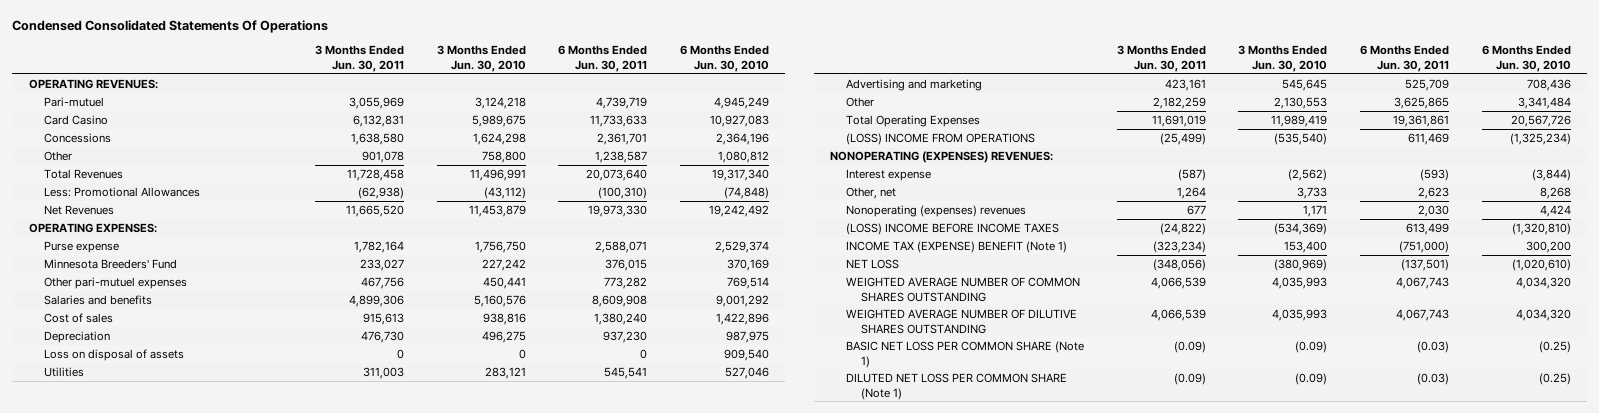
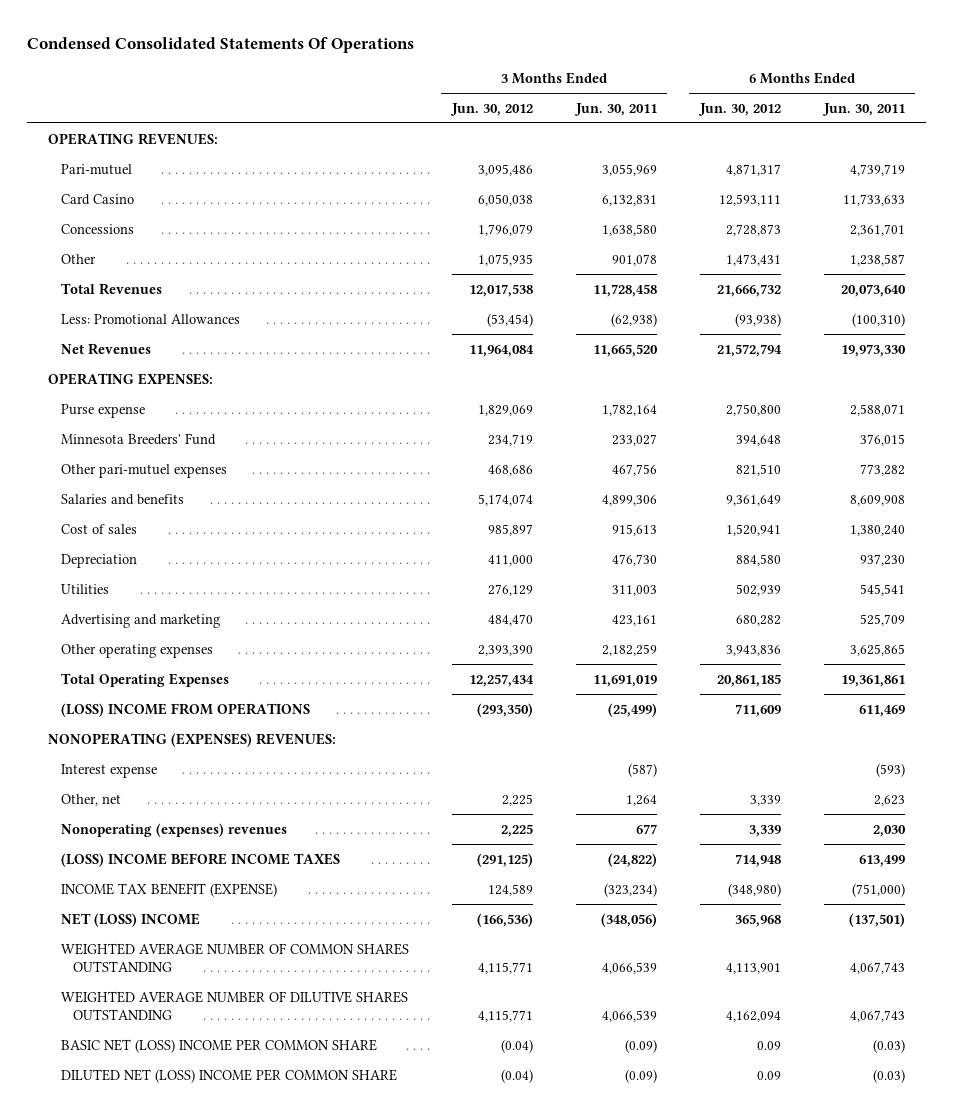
[436,45,526,72] 3 Months Ended Jun. 30, 2010 -> none
[680,45,770,72] 6 Months Ended Jun. 30, 2010 -> none
none -> [449,102,533,116] Jun. 30, 2012
none -> [697,102,781,116] Jun. 30, 2012
[44,348,185,361] Loss on disposal of assets -> none
[845,96,874,107] Other -> [60,643,213,658] Other operating expenses
[845,240,1067,253] INCOME TAX (EXPENSE) BENEFIT (Note 1) -> [60,882,277,897] INCOME TAX BENEFIT (EXPENSE)
[845,258,899,269] NET LOSS -> [60,912,200,927] NET (LOSS) INCOME
[845,340,1084,368] BASIC NET LOSS PER COMMON SHARE (Note 1) -> [60,1038,377,1053] BASIC NET (LOSS) INCOME PER COMMON SHARE
[845,372,1067,400] DILUTED NET LOSS PER COMMON SHARE (Note 1) -> [60,1068,397,1083] DILUTED NET (LOSS) INCOME PER COMMON SHARE

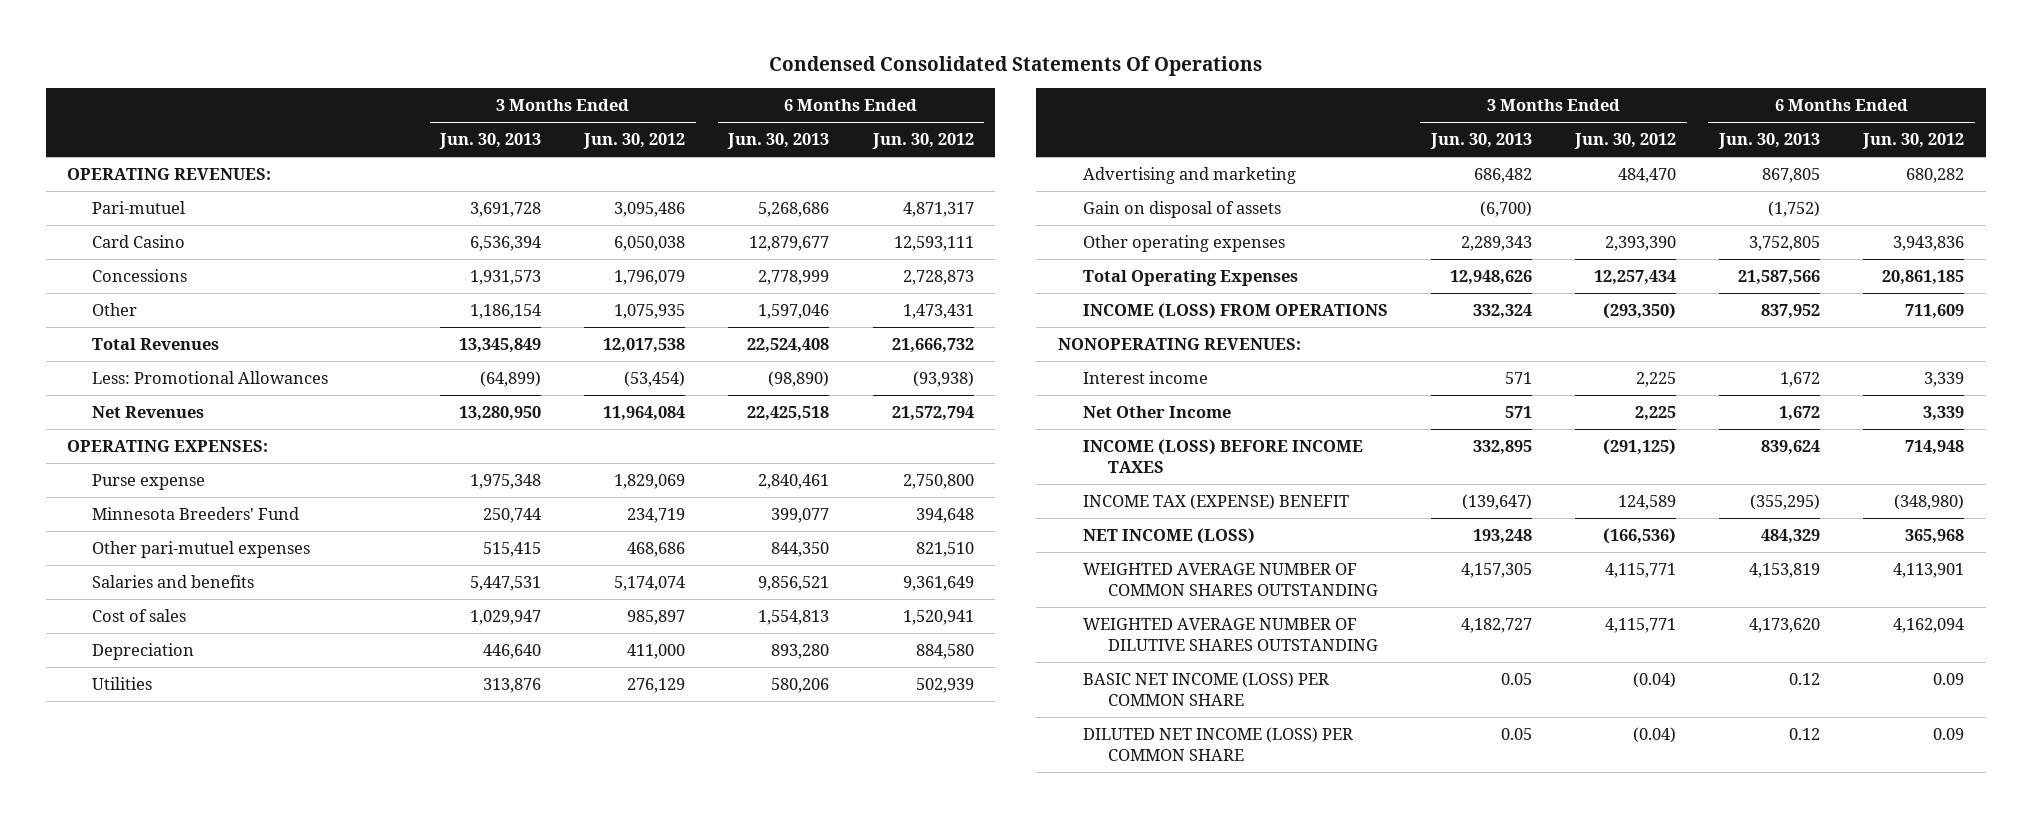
[573,102,657,116] Jun. 30, 2011 -> none
[821,102,905,116] Jun. 30, 2011 -> none
none -> [439,133,542,150] Jun. 30, 2013
none -> [727,133,830,150] Jun. 30, 2013
none -> [1082,201,1281,219] Gain on disposal of assets
[60,763,157,778] Interest expense -> none
[60,702,310,717] (LOSS) INCOME FROM OPERATIONS -> [1082,303,1388,320] INCOME (LOSS) FROM OPERATIONS
[48,732,337,747] NONOPERATING (EXPENSES) REVENUES: -> [1057,338,1301,351] NONOPERATING REVENUES:
[60,793,121,806] Other, net -> [1082,371,1208,385] Interest income
[60,822,287,837] Nonoperating (expenses) revenues -> [1082,406,1231,419] Net Other Income
[60,852,340,867] (LOSS) INCOME BEFORE INCOME TAXES -> [1082,439,1363,474] INCOME (LOSS) BEFORE INCOME TAXES
[60,882,277,897] INCOME TAX BENEFIT (EXPENSE) -> [1082,494,1349,511] INCOME TAX (EXPENSE) BENEFIT
[60,912,200,927] NET (LOSS) INCOME -> [1082,528,1255,545] NET INCOME (LOSS)
[60,1038,377,1053] BASIC NET (LOSS) INCOME PER COMMON SHARE -> [1082,672,1329,707] BASIC NET INCOME (LOSS) PER COMMON SHARE
[60,1068,397,1083] DILUTED NET (LOSS) INCOME PER COMMON SHARE -> [1082,727,1353,762] DILUTED NET INCOME (LOSS) PER COMMON SHARE

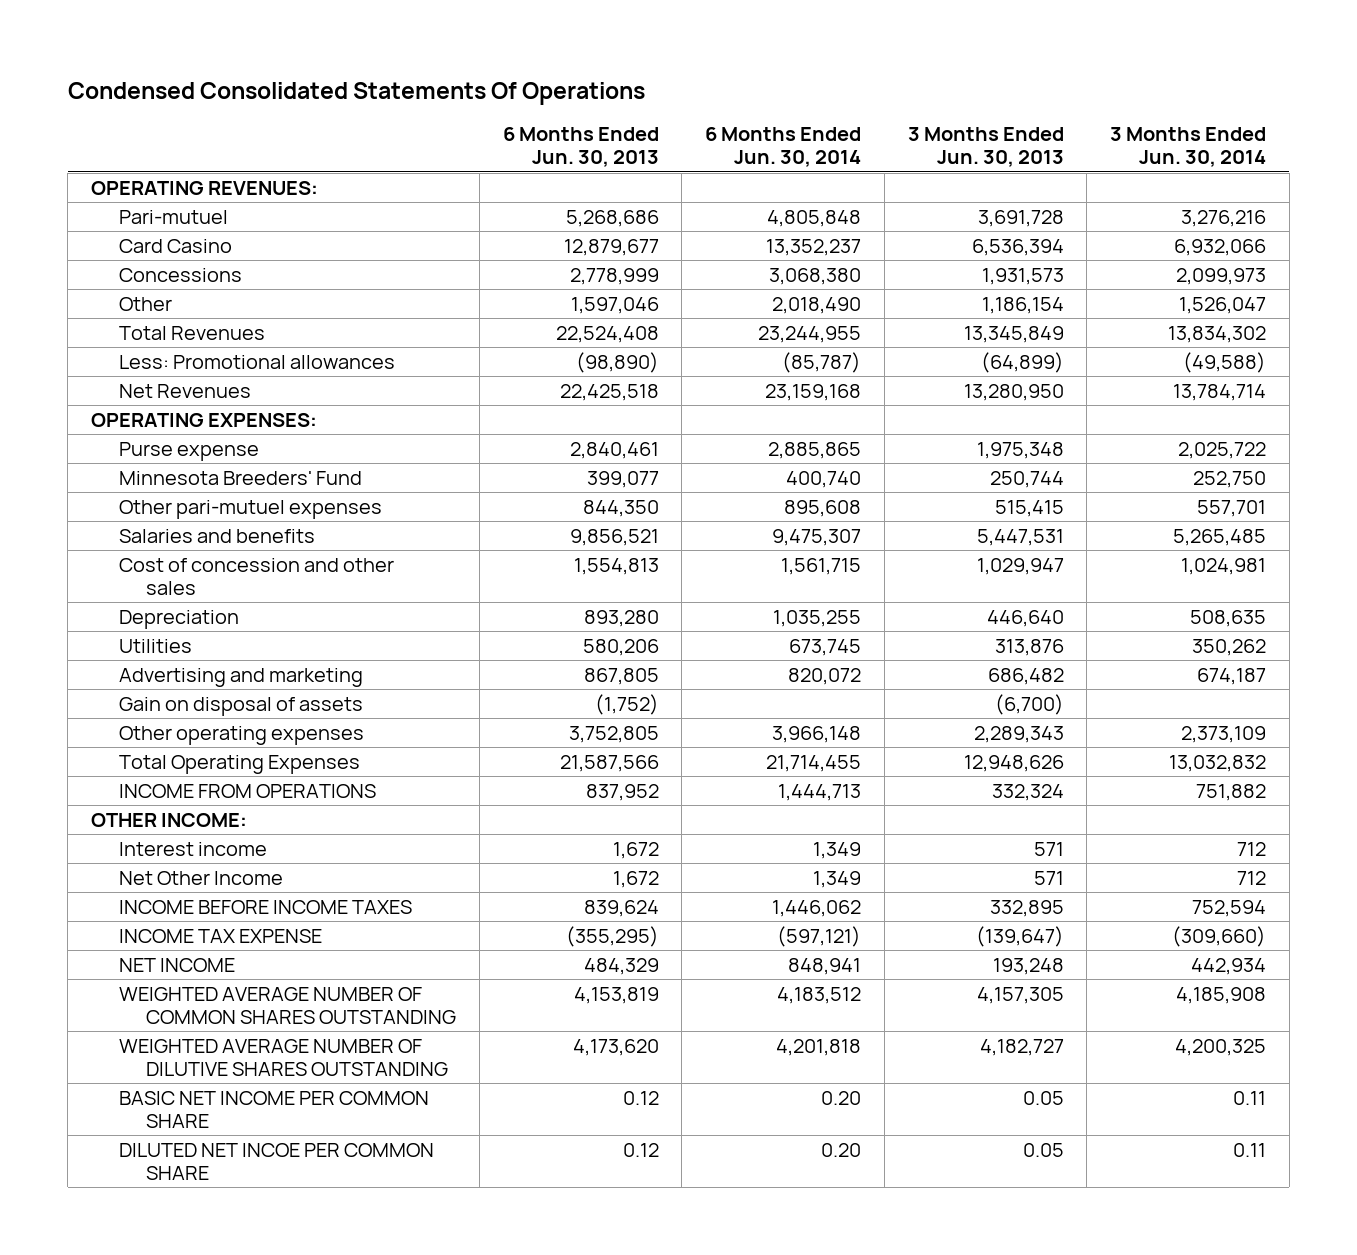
[583,133,686,150] Jun. 30, 2012 -> none
[871,133,974,150] Jun. 30, 2012 -> none
none -> [705,127,862,168] 6 Months Ended Jun. 30, 2014
none -> [1110,127,1267,168] 3 Months Ended Jun. 30, 2014
[92,371,329,385] Less: Promotional Allowances -> [118,354,395,369] Less: Promotional allowances
[92,609,187,623] Cost of sales -> [118,557,394,596] Cost of concession and other sales
[1082,303,1388,320] INCOME (LOSS) FROM OPERATIONS -> [118,783,376,798] INCOME FROM OPERATIONS
[1057,338,1301,351] NONOPERATING REVENUES: -> [91,812,248,827] OTHER INCOME:
[1082,439,1363,474] INCOME (LOSS) BEFORE INCOME TAXES -> [118,899,412,914] INCOME BEFORE INCOME TAXES
[1082,494,1349,511] INCOME TAX (EXPENSE) BENEFIT -> [118,928,322,943] INCOME TAX EXPENSE
[1082,528,1255,545] NET INCOME (LOSS) -> [118,957,235,972] NET INCOME
[1082,672,1329,707] BASIC NET INCOME (LOSS) PER COMMON SHARE -> [118,1090,429,1129] BASIC NET INCOME PER COMMON SHARE
[1082,727,1353,762] DILUTED NET INCOME (LOSS) PER COMMON SHARE -> [118,1142,434,1181] DILUTED NET INCOE PER COMMON SHARE

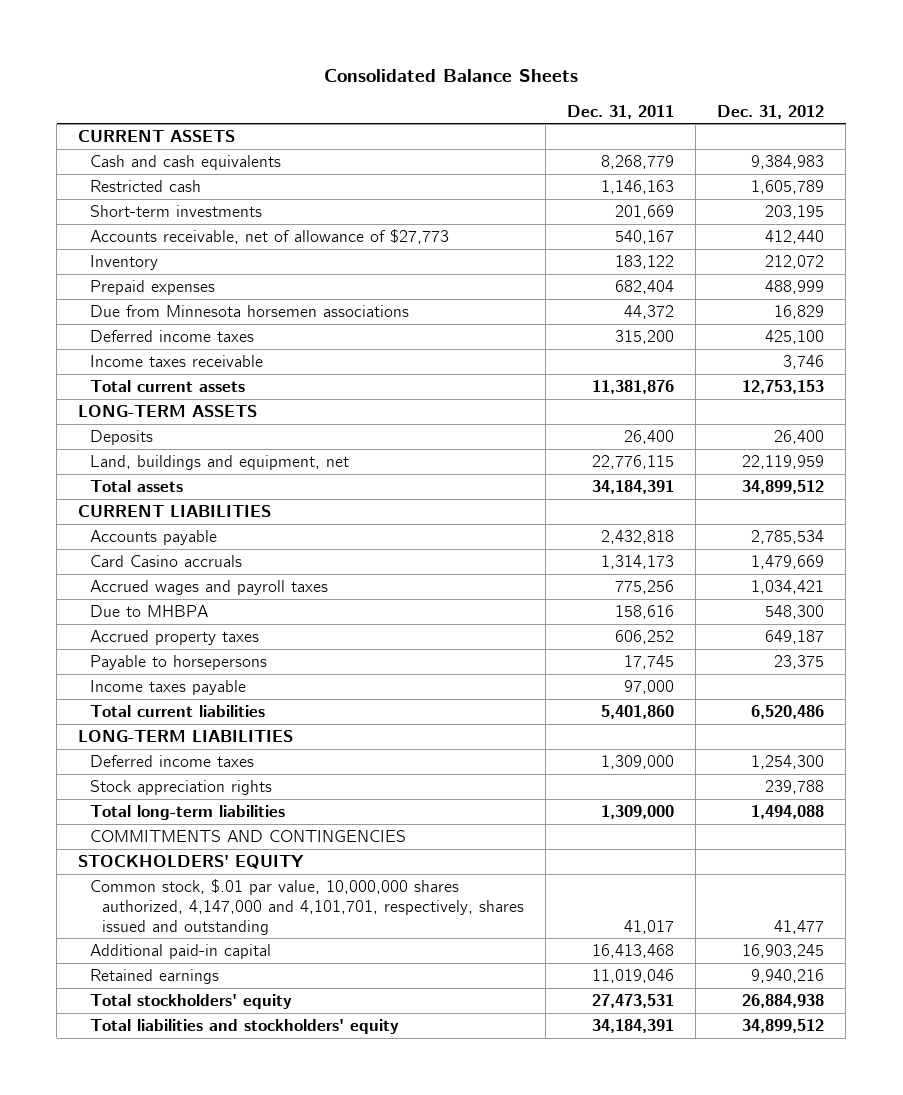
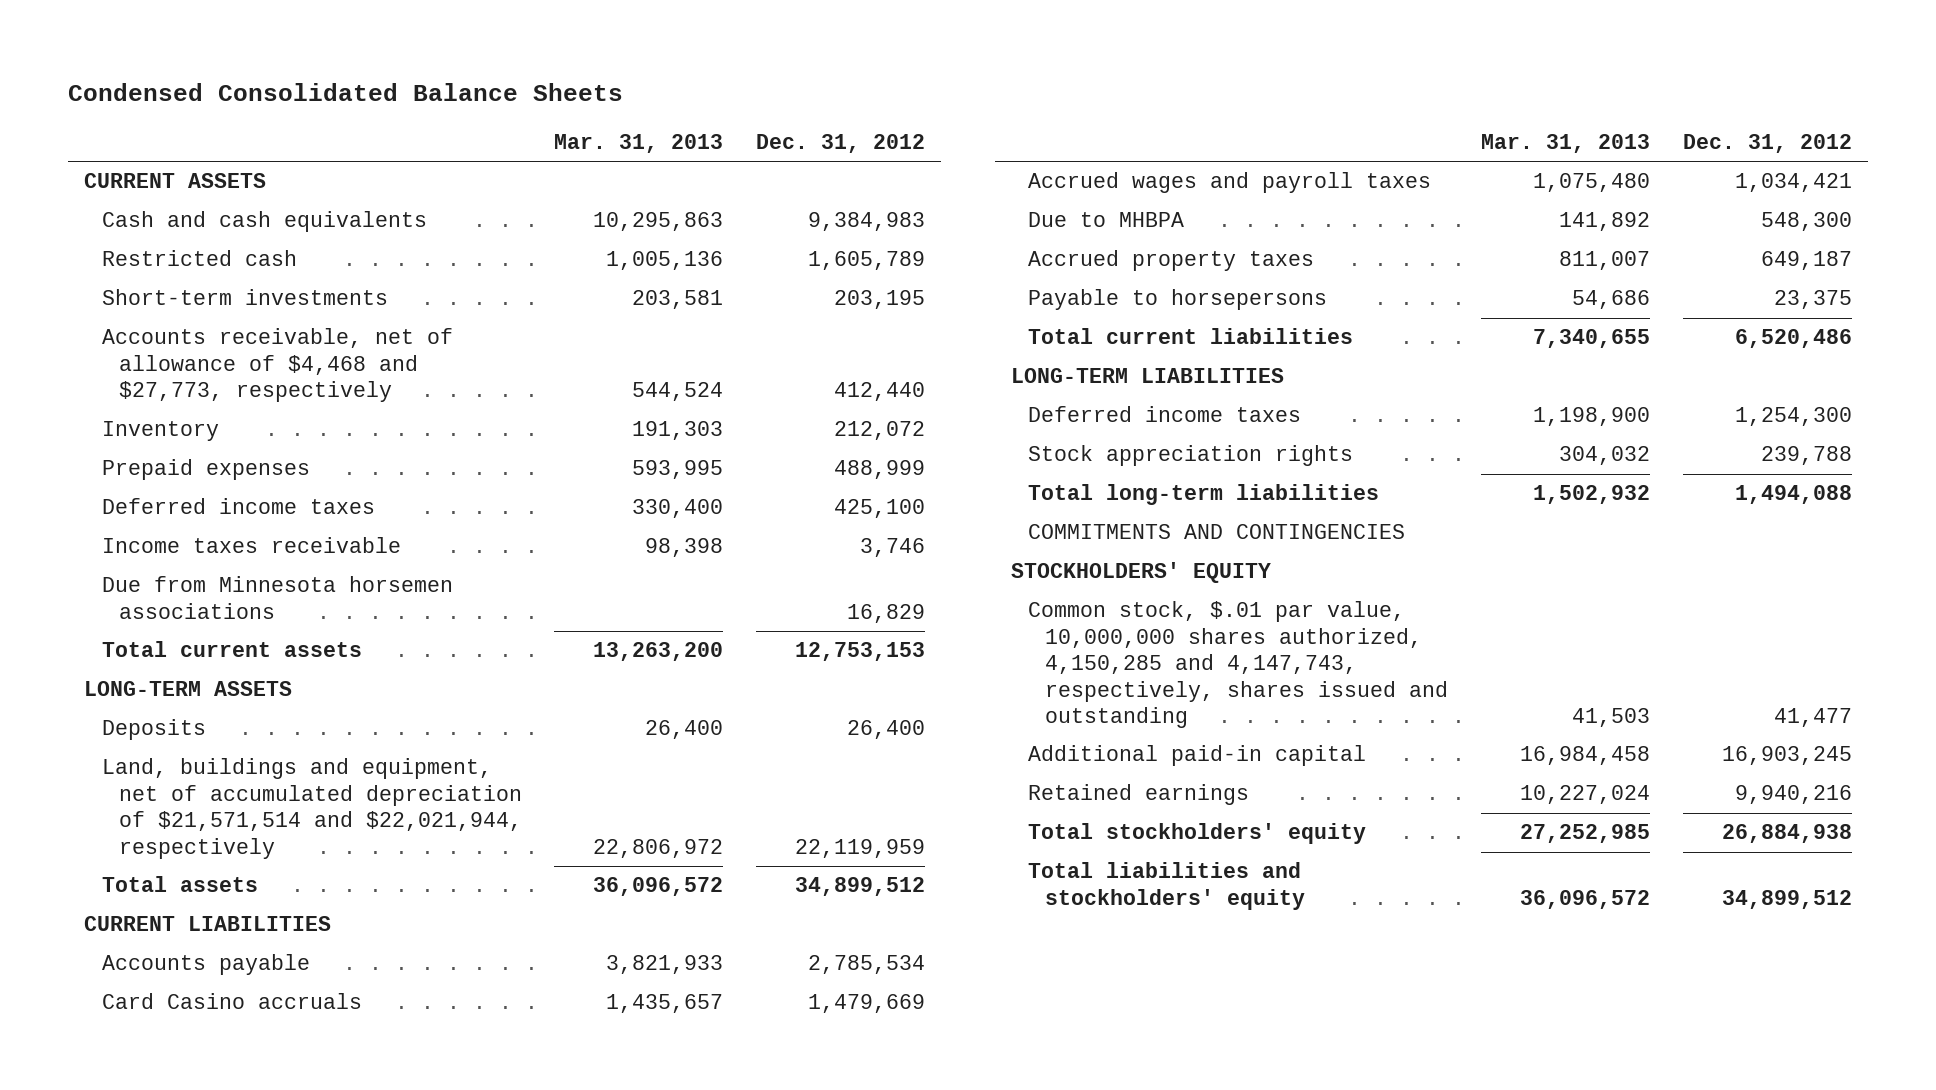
[324,69,579,83] Consolidated Balance Sheets -> [68,83,624,102] Condensed Consolidated Balance Sheets
[567,104,675,119] Dec. 31, 2011 -> none
none -> [554,133,724,153] Mar. 31, 2013
[90,229,450,245] Accounts receivable, net of allowance of $27,773 -> [101,328,453,403] Accounts receivable, net of allowance of $4,468 and $27,773, respectively
[90,305,410,318] Due from Minnesota horsemen associations -> [101,576,453,619] Due from Minnesota horsemen associations
[90,455,350,471] Land, buildings and equipment, net -> [101,758,522,859] Land, buildings and equipment, net of accumulated depreciation of $21,571,514 and $22,021,944, respectively
[90,680,247,696] Income taxes payable -> none
[90,879,524,935] Common stock, $.01 par value, 10,000,000 shares authorized, 4,147,000 and 4,101,701, respectively, shares issued and outstanding -> [1028,601,1449,729] Common stock, $.01 par value, 10,000,000 shares authorized, 4,150,285 and 4,147,743, respectively, shares issued and outstanding

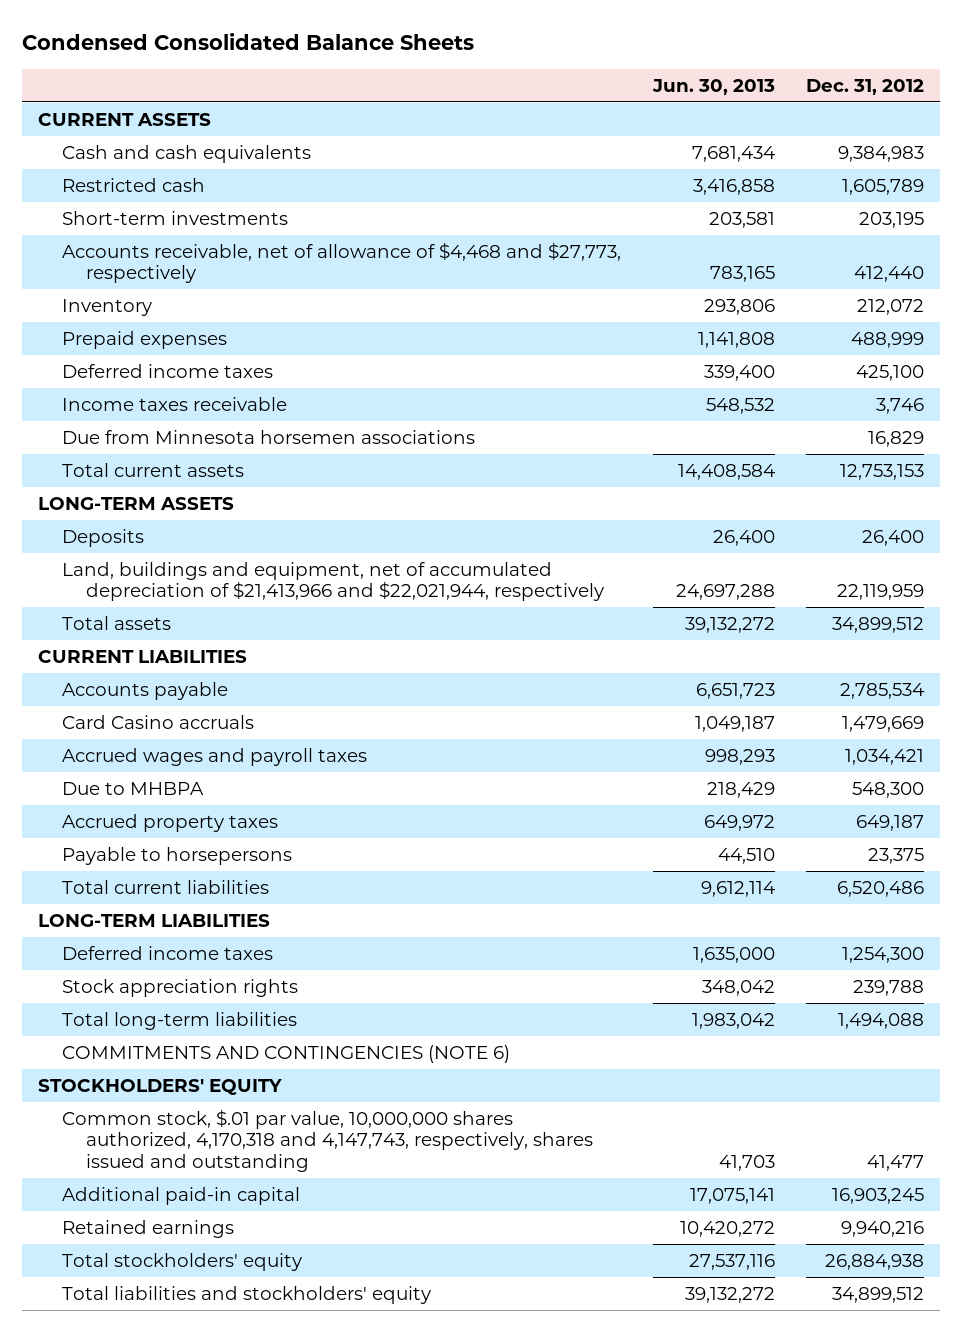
[554,133,724,153] Mar. 31, 2013 -> none
none -> [651,78,775,95] Jun. 30, 2013
[101,758,522,859] Land, buildings and equipment, net of accumulated depreciation of $21,571,514 and $22,021,944, respectively -> [62,561,605,602] Land, buildings and equipment, net of accumulated depreciation of $21,413,966 and $22,021,944, respectively
[1028,524,1406,540] COMMITMENTS AND CONTINGENCIES -> [62,1044,511,1063] COMMITMENTS AND CONTINGENCIES (NOTE 6)
[1028,601,1449,729] Common stock, $.01 par value, 10,000,000 shares authorized, 4,150,285 and 4,147,743, respectively, shares issued and outstanding -> [62,1108,594,1172] Common stock, $.01 par value, 10,000,000 shares authorized, 4,170,318 and 4,147,743, respectively, shares issued and outstanding

